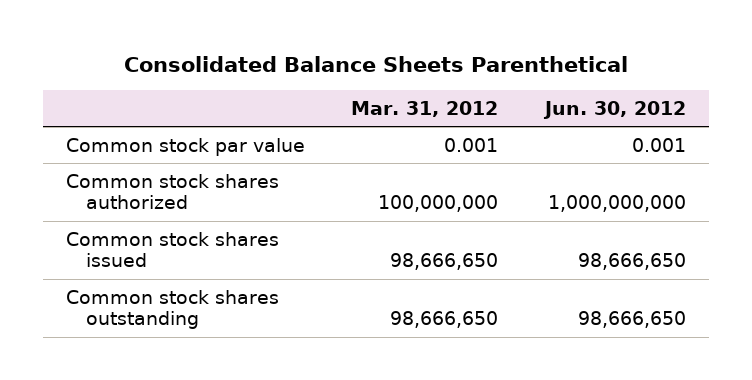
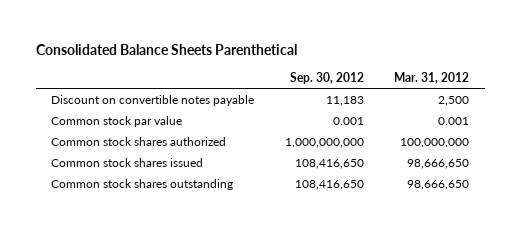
[542,100,686,119] Jun. 30, 2012 -> none
none -> [289,71,364,84] Sep. 30, 2012
none -> [51,95,255,107] Discount on convertible notes payable

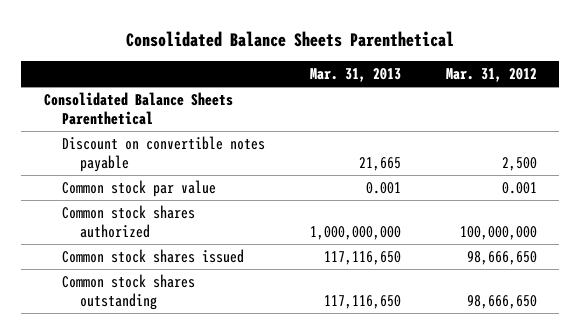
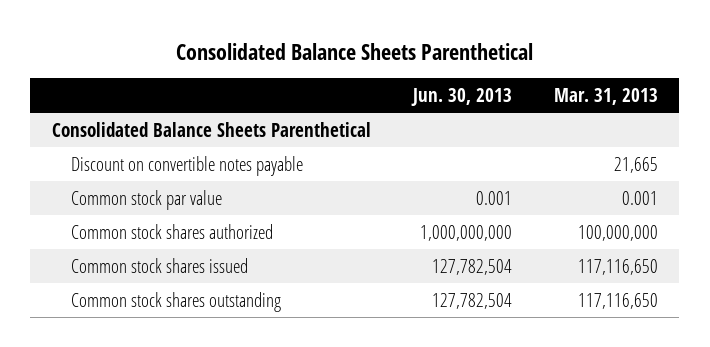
[445,67,537,82] Mar. 31, 2012 -> none
none -> [410,88,512,107] Jun. 30, 2013
[309,225,401,240] 1,000,000,000 -> [578,224,659,241] 100,000,000

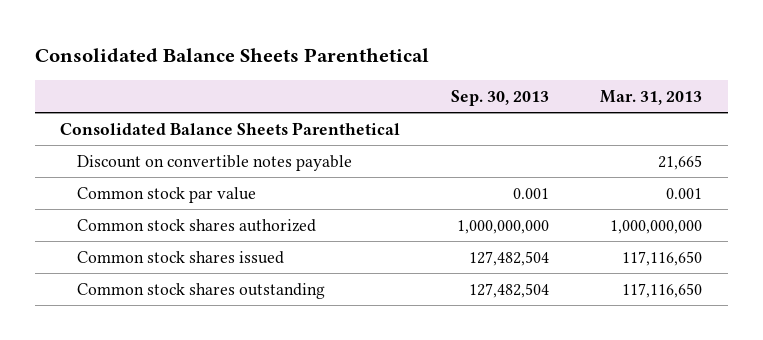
[410,88,512,107] Jun. 30, 2013 -> none
none -> [451,89,550,106] Sep. 30, 2013
[578,224,659,241] 100,000,000 -> [610,219,703,234] 1,000,000,000

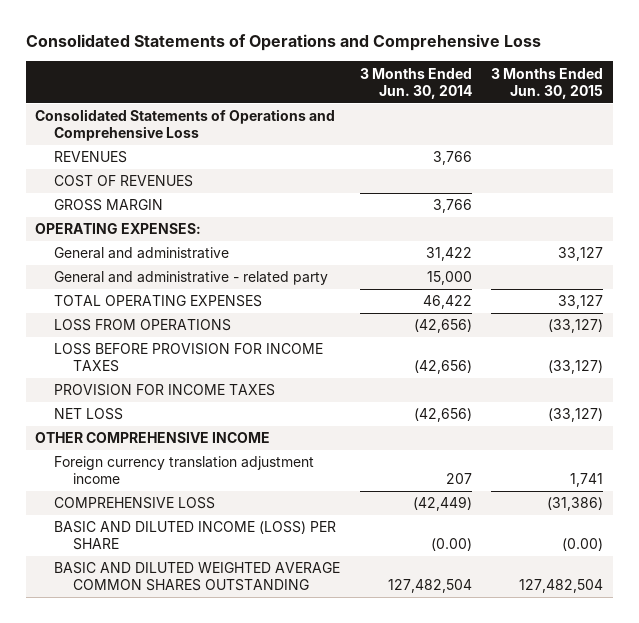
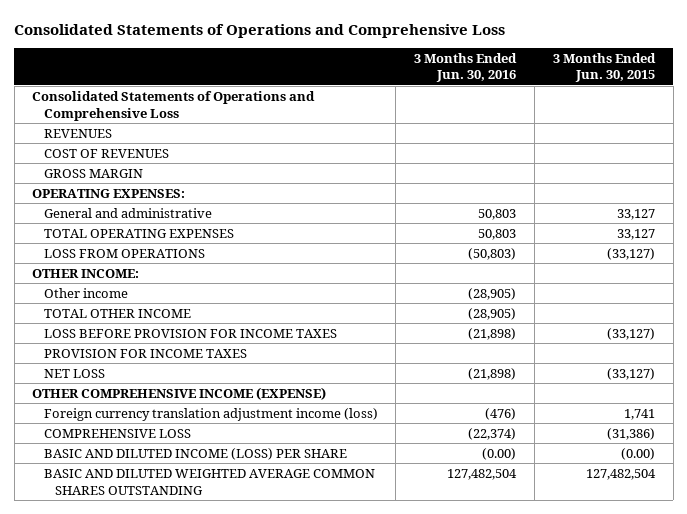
[359,67,472,99] 3 Months Ended Jun. 30, 2014 -> none
none -> [414,52,518,83] 3 Months Ended Jun. 30, 2016
[54,271,329,286] General and administrative - related party -> none
none -> [32,268,140,278] OTHER INCOME:
none -> [43,287,128,298] Other income
none -> [43,308,191,318] TOTAL OTHER INCOME
[35,432,271,444] OTHER COMPREHENSIVE INCOME -> [32,386,327,400] OTHER COMPREHENSIVE INCOME (EXPENSE)
[54,456,315,485] Foreign currency translation adjustment income -> [43,407,378,421] Foreign currency translation adjustment income (loss)

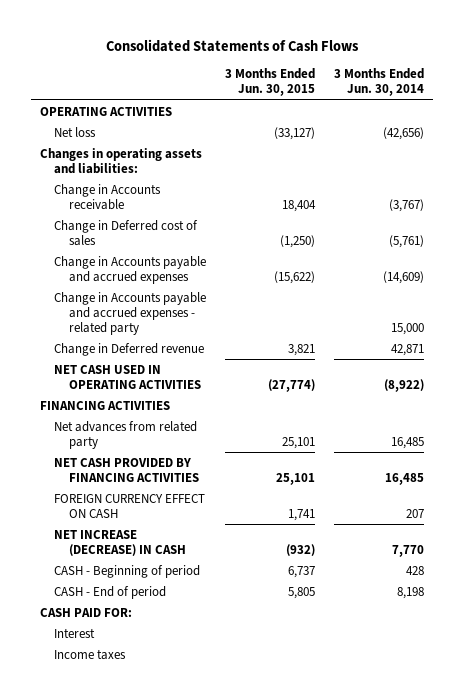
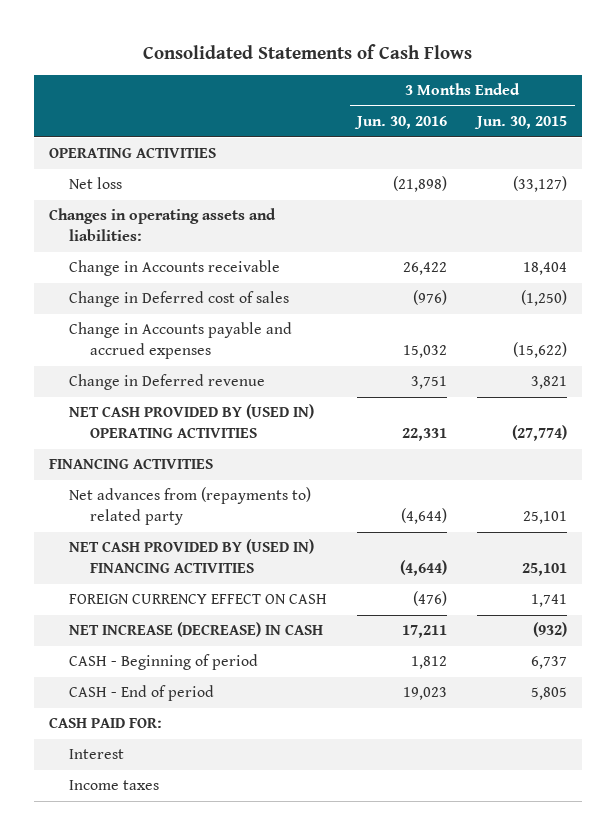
[333,68,424,97] 3 Months Ended Jun. 30, 2014 -> none
none -> [354,116,448,130] Jun. 30, 2016
[54,291,207,335] Change in Accounts payable and accrued expenses - related party -> none
[54,364,201,389] NET CASH USED IN OPERATING ACTIVITIES -> [69,404,315,439] NET CASH PROVIDED BY (USED IN) OPERATING ACTIVITIES
[54,420,198,449] Net advances from related party -> [69,487,312,526] Net advances from (repayments to) related party
[54,457,199,482] NET CASH PROVIDED BY FINANCING ACTIVITIES -> [69,539,315,574] NET CASH PROVIDED BY (USED IN) FINANCING ACTIVITIES

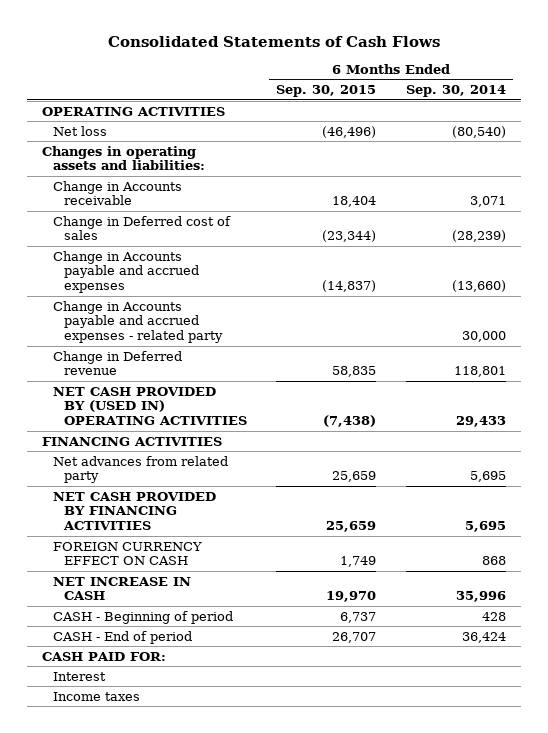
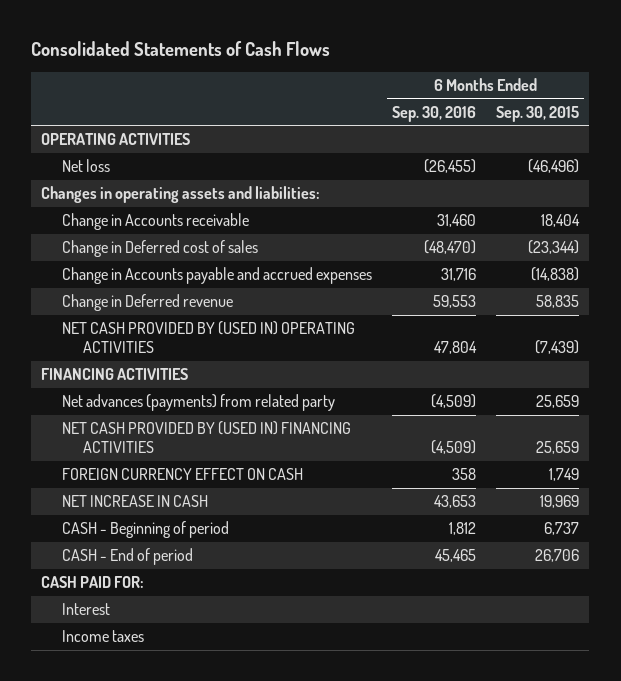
[405,85,506,98] Sep. 30, 2014 -> none
none -> [392,105,477,122] Sep. 30, 2016
[53,300,224,344] Change in Accounts payable and accrued expenses - related party -> none
[322,280,377,293] (14,837) -> [531,267,580,282] (14,838)
[323,415,377,428] (7,438) -> [535,339,580,354] (7,439)
[53,455,229,484] Net advances from related party -> [62,394,336,412] Net advances (payments) from related party
[53,491,217,531] NET CASH PROVIDED BY FINANCING ACTIVITIES -> [62,421,352,453] NET CASH PROVIDED BY (USED IN) FINANCING ACTIVITIES
[326,591,377,603] 19,970 -> [540,495,580,509] 19,969
[332,631,377,643] 26,707 -> [535,549,580,563] 26,706

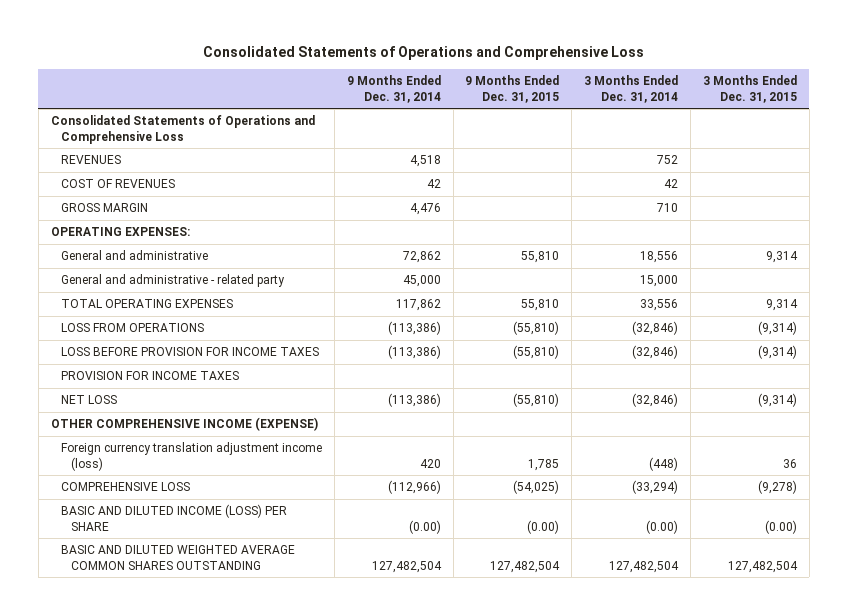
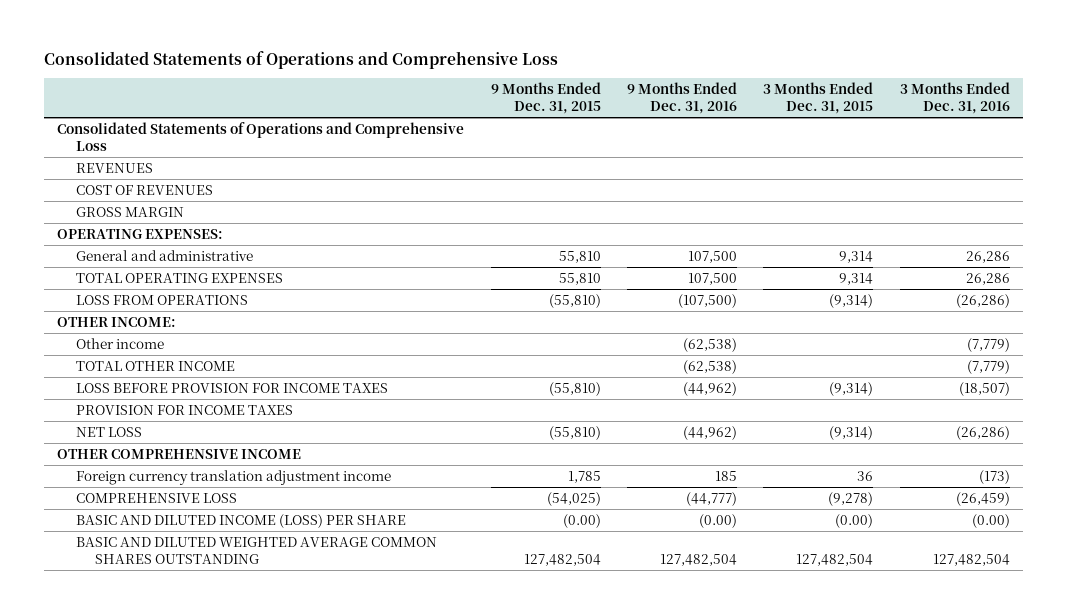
[346,75,441,103] 9 Months Ended Dec. 31, 2014 -> none
[584,75,679,103] 3 Months Ended Dec. 31, 2014 -> none
none -> [626,82,737,114] 9 Months Ended Dec. 31, 2016
none -> [899,82,1010,114] 3 Months Ended Dec. 31, 2016
[60,274,285,288] General and administrative - related party -> none
none -> [57,316,177,327] OTHER INCOME:
none -> [76,337,165,349] Other income
none -> [76,360,236,371] TOTAL OTHER INCOME
[50,417,318,432] OTHER COMPREHENSIVE INCOME (EXPENSE) -> [57,448,302,459] OTHER COMPREHENSIVE INCOME
[60,442,322,471] Foreign currency translation adjustment income (loss) -> [76,469,392,485] Foreign currency translation adjustment income

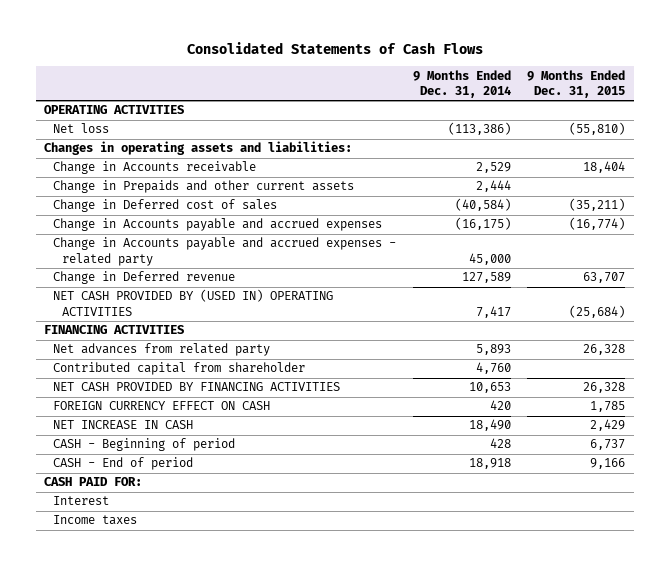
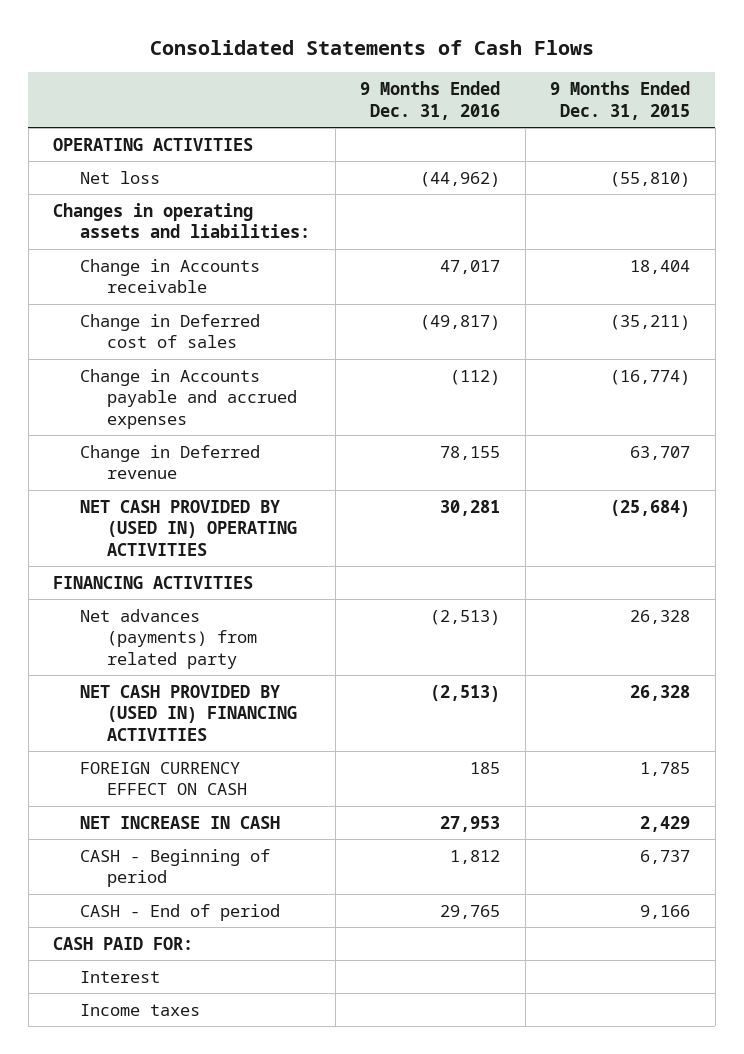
[412,69,511,99] 9 Months Ended Dec. 31, 2014 -> none
none -> [360,81,501,120] 9 Months Ended Dec. 31, 2016
[52,180,354,194] Change in Prepaids and other current assets -> none
[52,237,396,266] Change in Accounts payable and accrued expenses - related party -> none
[52,362,305,376] Contributed capital from shareholder -> none
[52,343,270,357] Net advances from related party -> [80,608,258,670] Net advances (payments) from related party
[52,382,340,392] NET CASH PROVIDED BY FINANCING ACTIVITIES -> [80,684,298,742] NET CASH PROVIDED BY (USED IN) FINANCING ACTIVITIES

